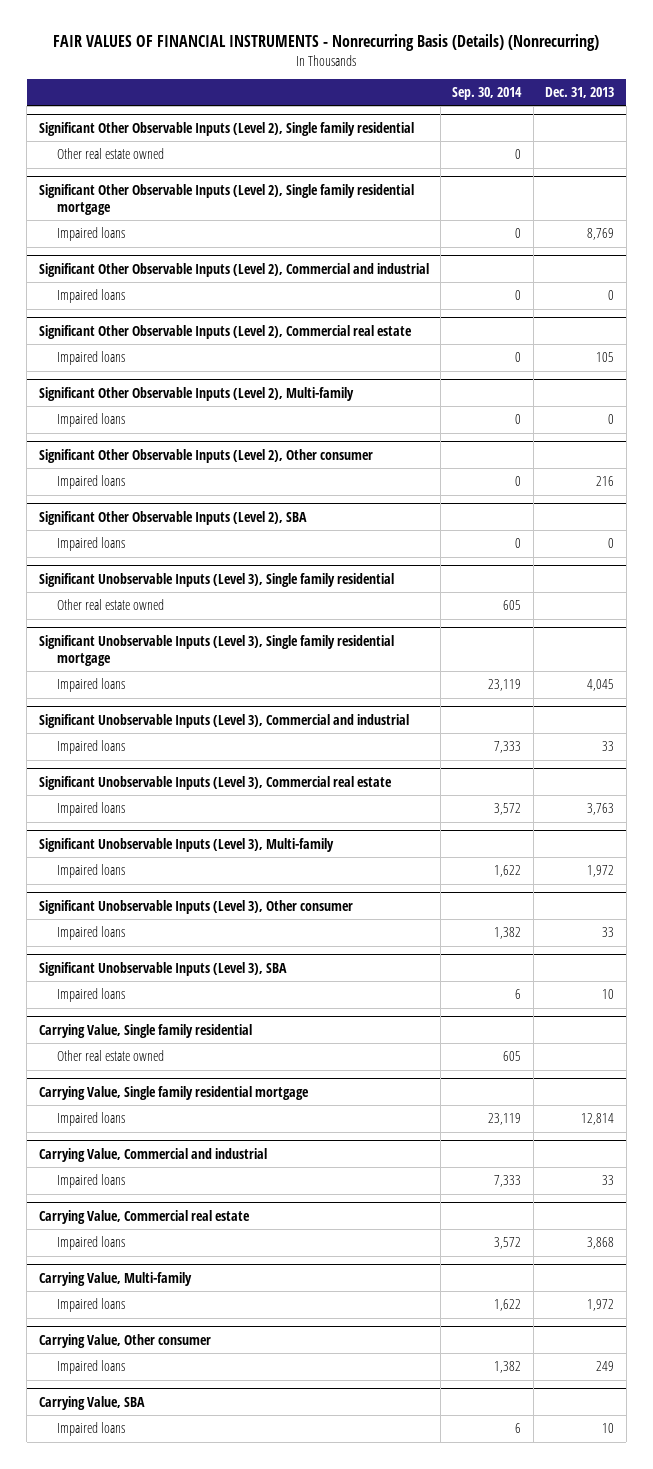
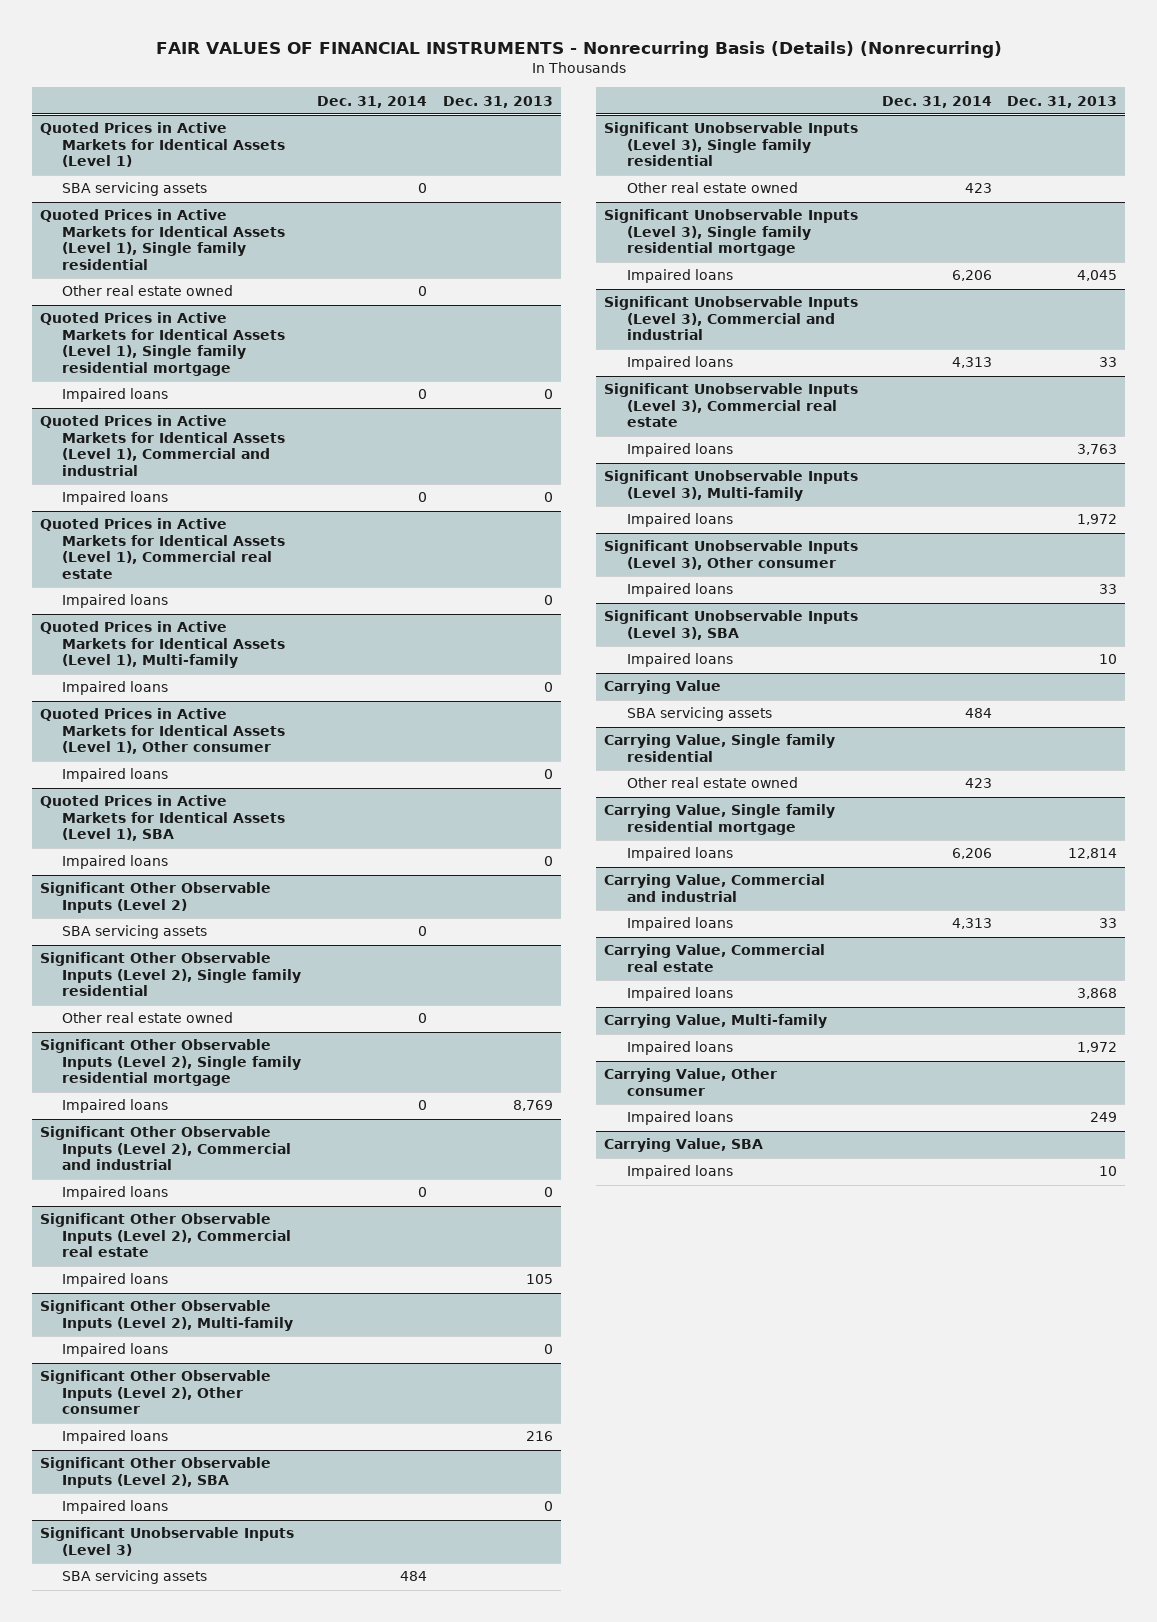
[452,86,523,100] Sep. 30, 2014 -> none
none -> [316,95,427,108] Dec. 31, 2014
none -> [39,122,286,168] Quoted Prices in Active Markets for Identical Assets (Level 1)
none -> [62,182,208,197] SBA servicing assets
none -> [39,209,286,270] Quoted Prices in Active Markets for Identical Assets (Level 1), Single family residential
none -> [62,285,234,297] Other real estate owned
none -> [39,312,286,376] Quoted Prices in Active Markets for Identical Assets (Level 1), Single family residential mortgage
none -> [62,388,169,403] Impaired loans
none -> [39,415,286,476] Quoted Prices in Active Markets for Identical Assets (Level 1), Commercial and industrial
none -> [62,491,169,506] Impaired loans
none -> [39,518,286,579] Quoted Prices in Active Markets for Identical Assets (Level 1), Commercial real estate
none -> [62,594,169,609] Impaired loans
none -> [39,621,286,669] Quoted Prices in Active Markets for Identical Assets (Level 1), Multi-family
none -> [62,681,169,696] Impaired loans
none -> [39,708,286,755] Quoted Prices in Active Markets for Identical Assets (Level 1), Other consumer
none -> [62,768,169,783] Impaired loans
none -> [39,795,286,842] Quoted Prices in Active Markets for Identical Assets (Level 1), SBA
none -> [62,855,169,870] Impaired loans
none -> [39,882,271,913] Significant Other Observable Inputs (Level 2)
none -> [62,925,208,940] SBA servicing assets
none -> [39,1527,294,1556] Significant Unobservable Inputs (Level 3)
none -> [62,1570,208,1585] SBA servicing assets
none -> [604,680,722,695] Carrying Value
none -> [626,707,772,722] SBA servicing assets

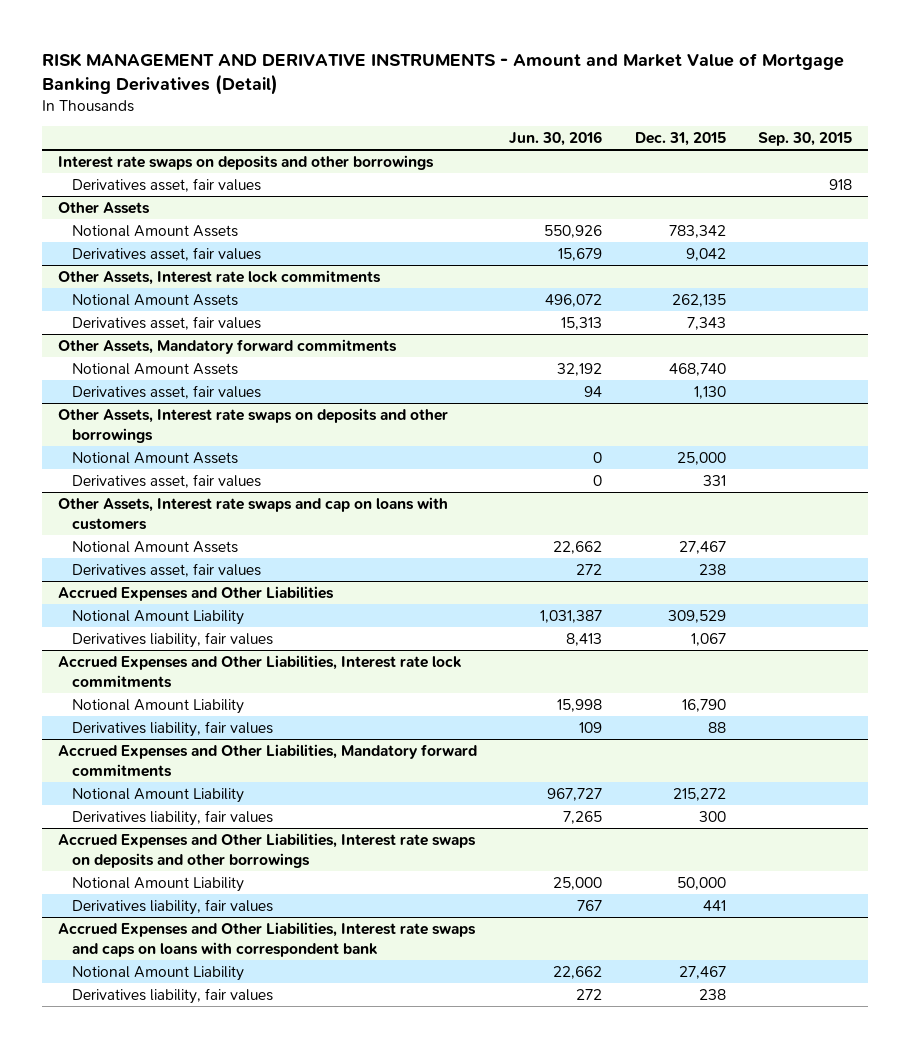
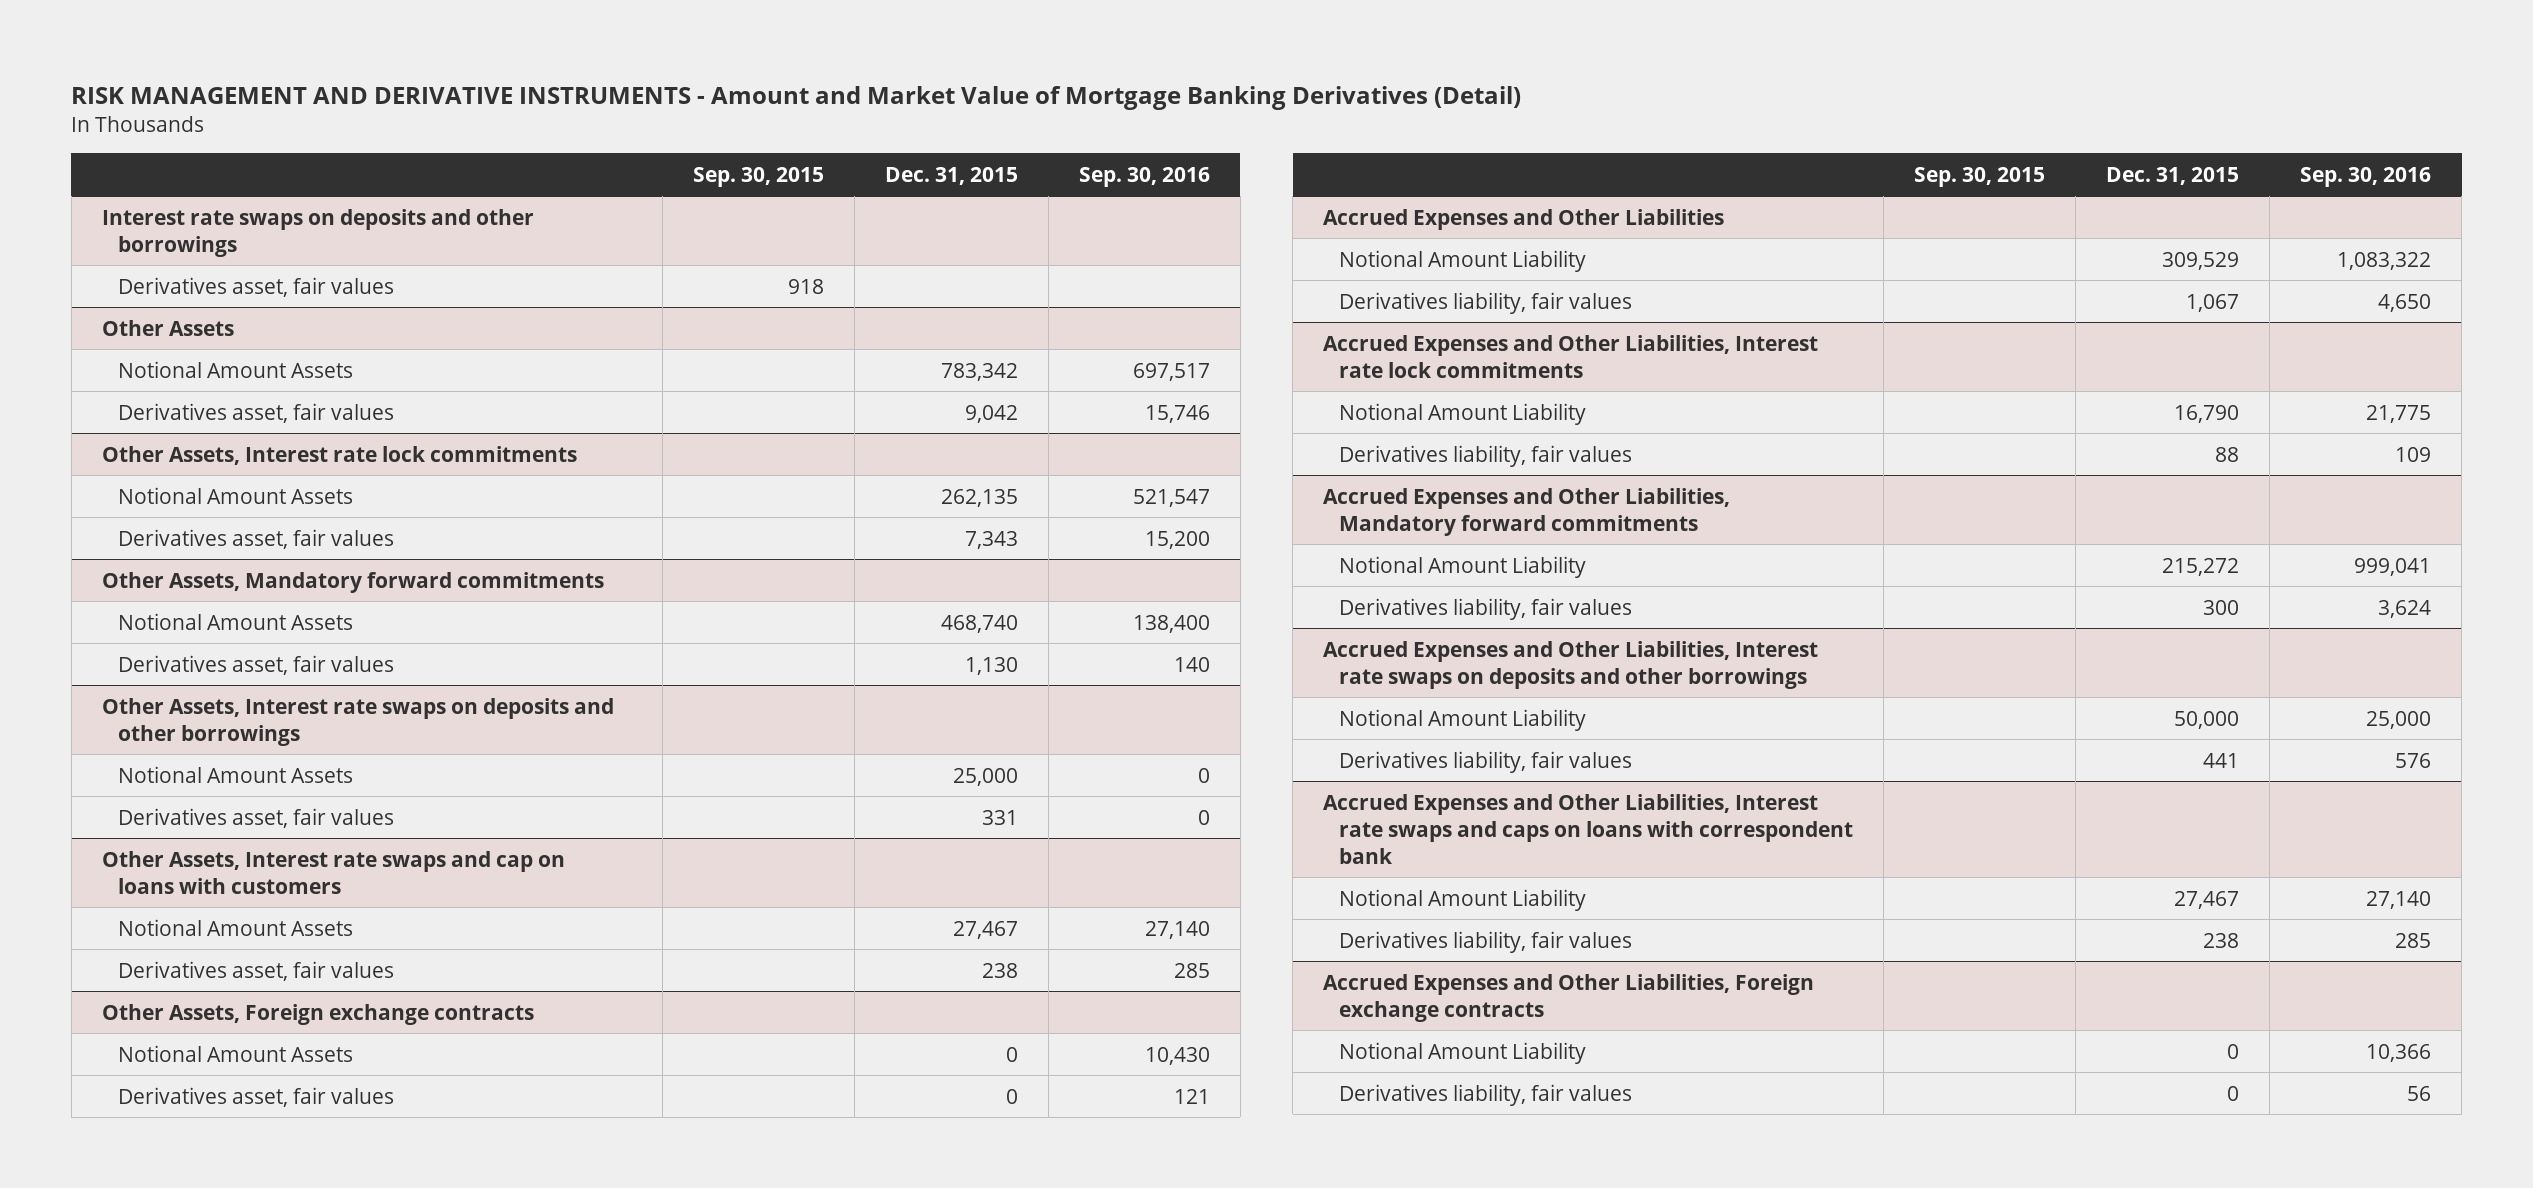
[509,130,603,146] Jun. 30, 2016 -> none
none -> [1078,166,1210,187] Sep. 30, 2016
none -> [101,1003,534,1025] Other Assets, Foreign exchange contracts
none -> [118,1044,354,1062] Notional Amount Assets
none -> [118,1086,395,1107] Derivatives asset, fair values
none -> [1323,973,1815,1022] Accrued Expenses and Other Liabilities, Foreign exchange contracts
none -> [1339,1041,1587,1064] Notional Amount Liability
none -> [1339,1083,1633,1106] Derivatives liability, fair values

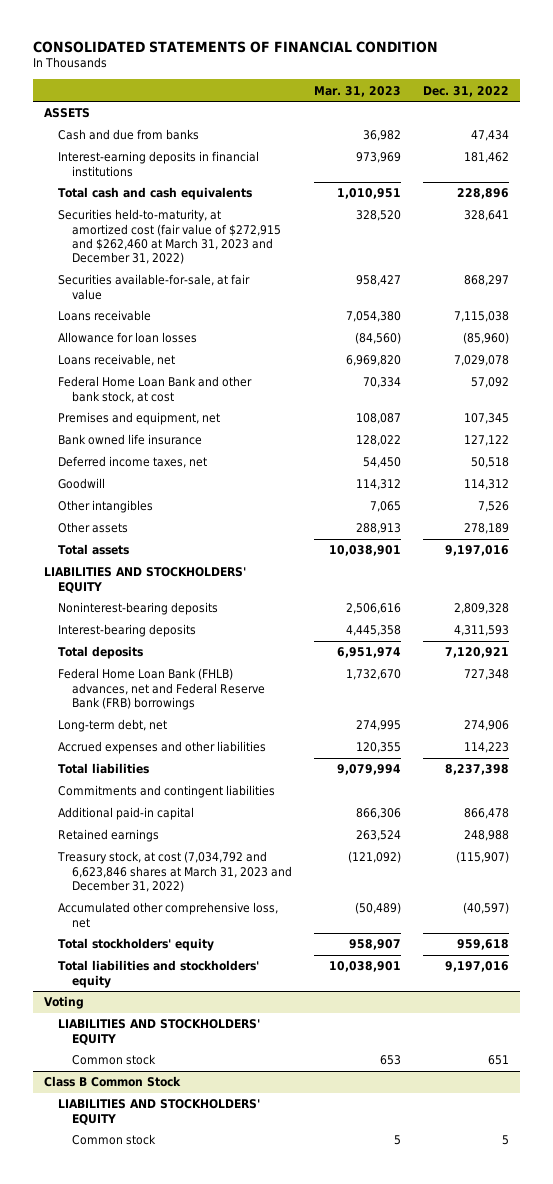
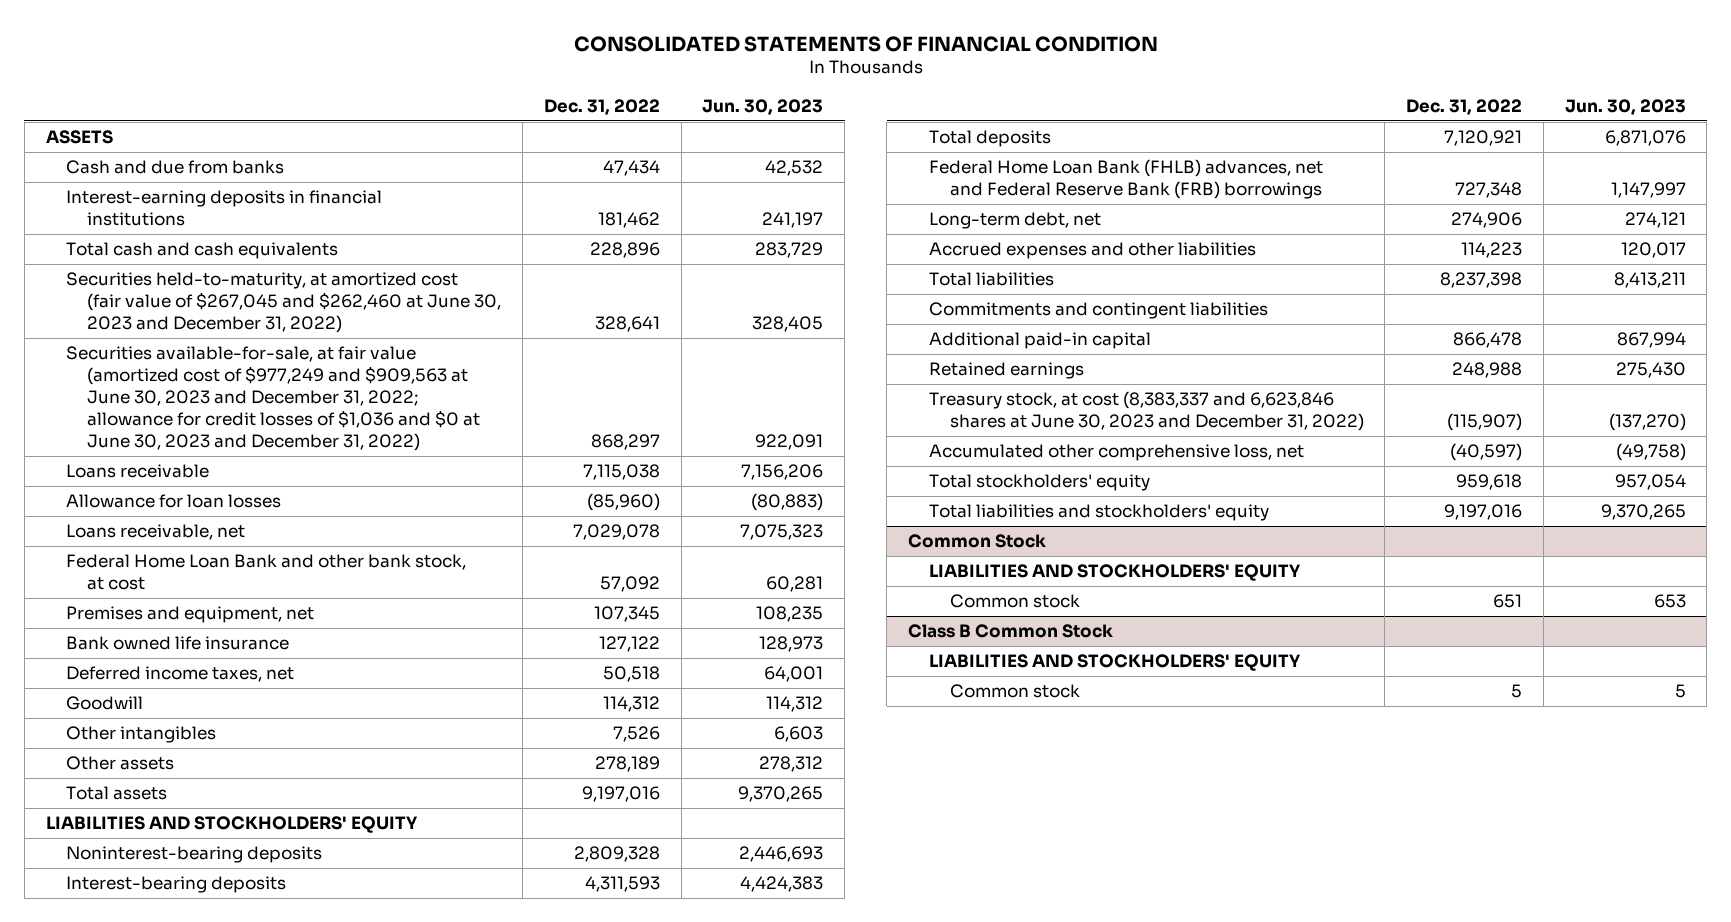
[314,85,402,97] Mar. 31, 2023 -> none
none -> [702,98,824,115] Jun. 30, 2023
[58,209,282,265] Securities held-to-maturity, at amortized cost (fair value of $272,915 and $262,460 at March 31, 2023 and December 31, 2022) -> [66,272,502,334] Securities held-to-maturity, at amortized cost (fair value of $267,045 and $262,460 at June 30, 2023 and December 31, 2022)
[58,274,251,300] Securities available-for-sale, at fair value -> [66,346,481,451] Securities available-for-sale, at fair value (amortized cost of $977,249 and $909,563 at June 30, 2023 and December 31, 2022; allowance for credit losses of $1,036 and $0 at June 30, 2023 and December 31, 2022)
[57,851,293,892] Treasury stock, at cost (7,034,792 and 6,623,846 shares at March 31, 2023 and December 31, 2022) -> [928,391,1364,432] Treasury stock, at cost (8,383,337 and 6,623,846 shares at June 30, 2023 and December 31, 2022)
[44,996,85,1010] Voting -> [908,534,1047,549] Common Stock

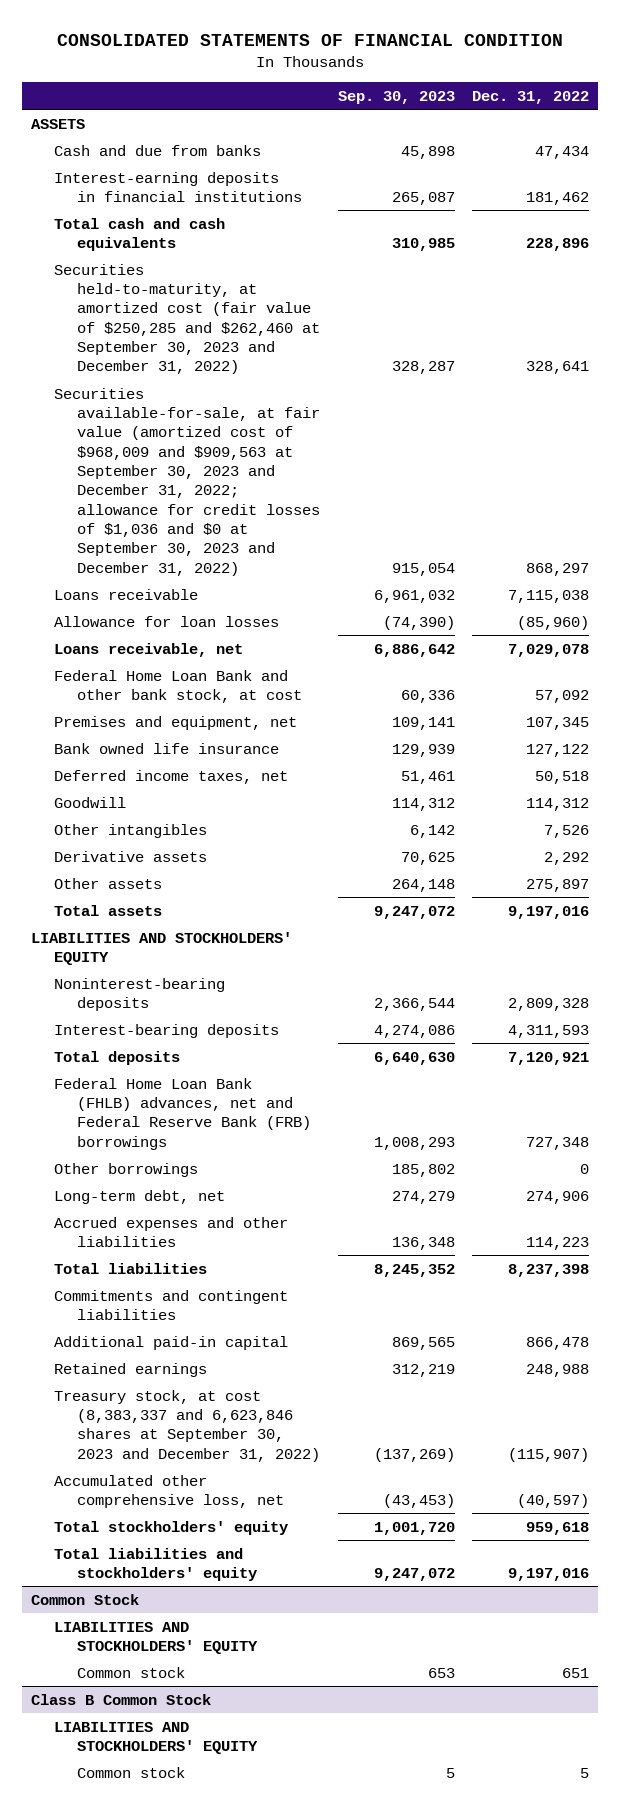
[702,98,824,115] Jun. 30, 2023 -> none
none -> [337,90,455,104] Sep. 30, 2023
[66,272,502,334] Securities held-to-maturity, at amortized cost (fair value of $267,045 and $262,460 at June 30, 2023 and December 31, 2022) -> [53,263,320,375] Securities held-to-maturity, at amortized cost (fair value of $250,285 and $262,460 at September 30, 2023 and December 31, 2022)
[66,346,481,451] Securities available-for-sale, at fair value (amortized cost of $977,249 and $909,563 at June 30, 2023 and December 31, 2022; allowance for credit losses of $1,036 and $0 at June 30, 2023 and December 31, 2022) -> [53,387,320,576] Securities available-for-sale, at fair value (amortized cost of $968,009 and $909,563 at September 30, 2023 and December 31, 2022; allowance for credit losses of $1,036 and $0 at September 30, 2023 and December 31, 2022)
none -> [53,850,207,862] Derivative assets
[594,756,660,773] 278,189 -> [526,878,590,892] 275,897
none -> [53,1162,198,1177] Other borrowings
[928,391,1364,432] Treasury stock, at cost (8,383,337 and 6,623,846 shares at June 30, 2023 and December 31, 2022) -> [53,1389,320,1462] Treasury stock, at cost (8,383,337 and 6,623,846 shares at September 30, 2023 and December 31, 2022)

